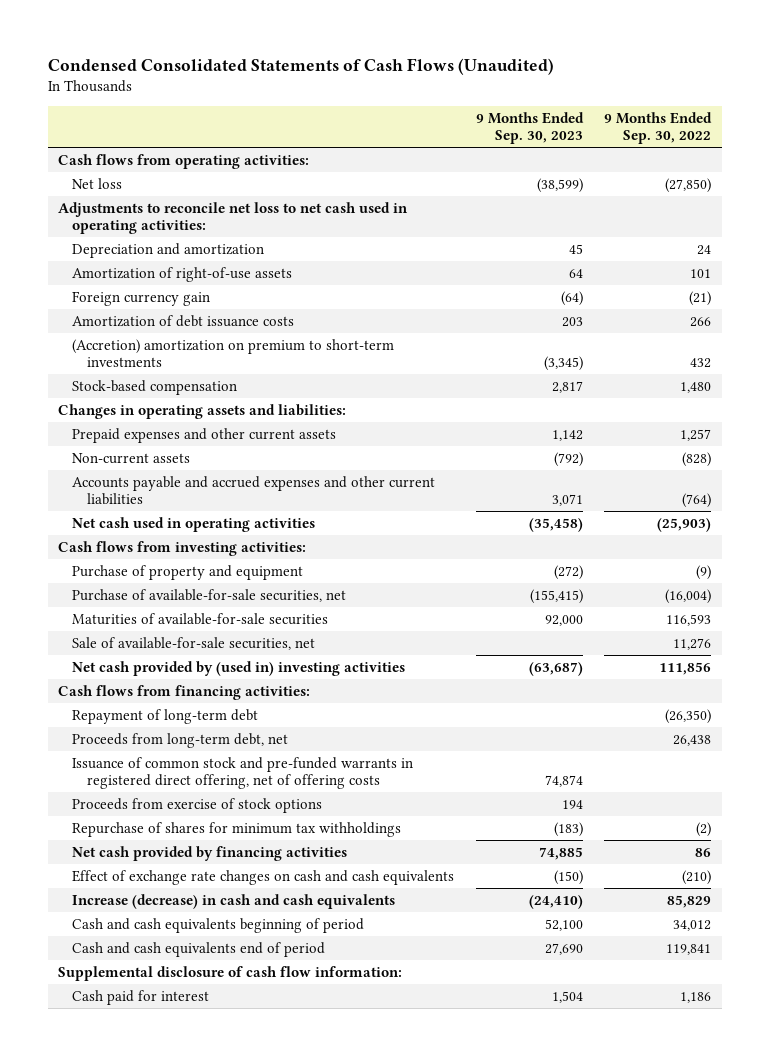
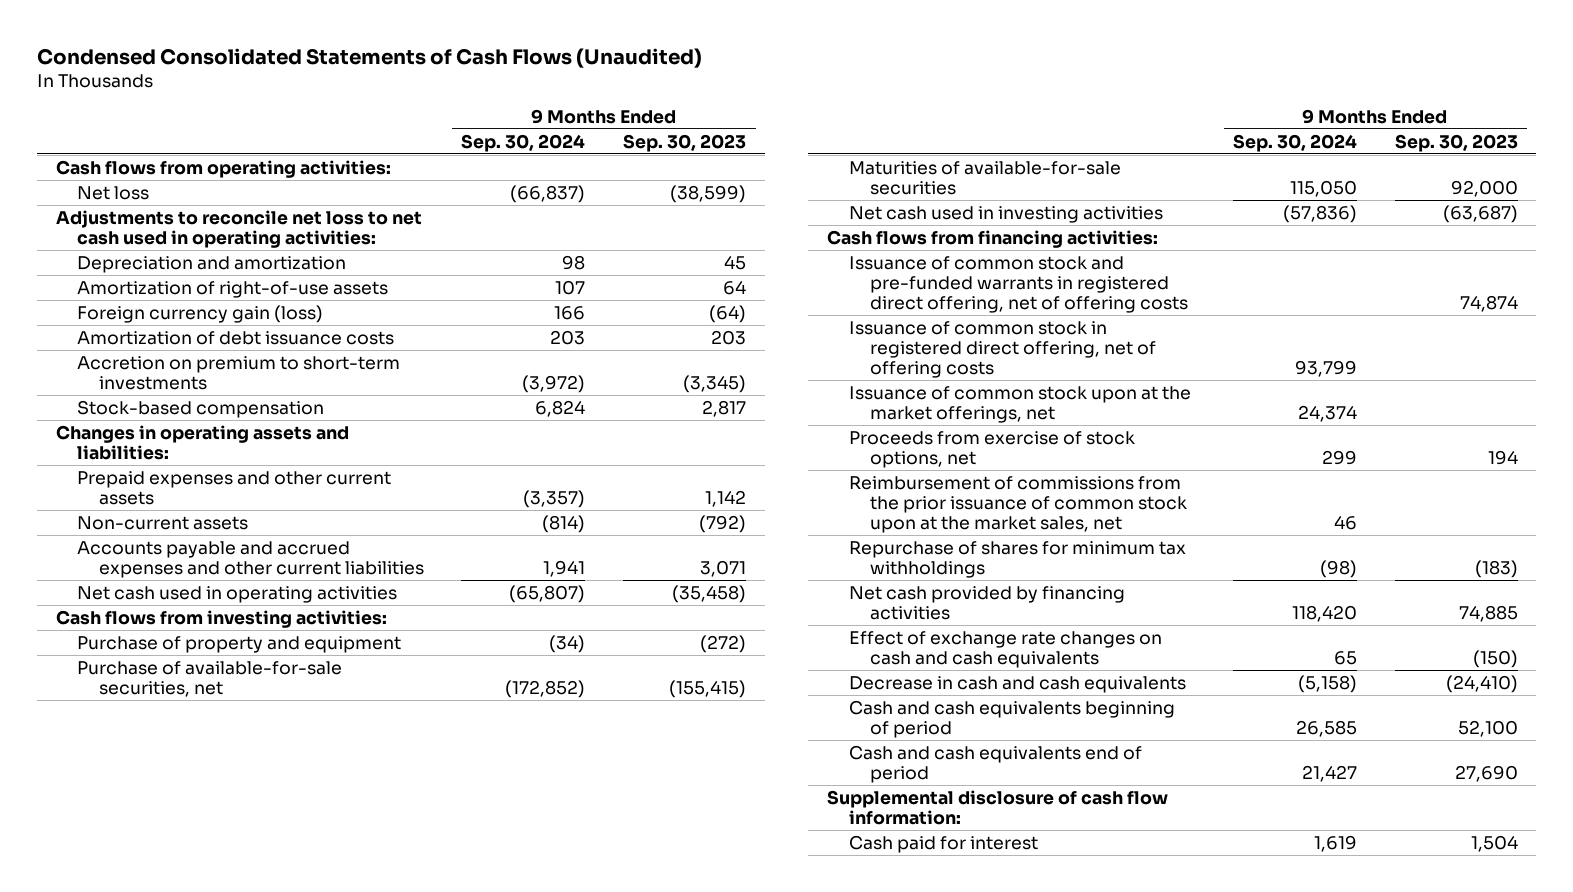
[604,111,713,145] 9 Months Ended Sep. 30, 2022 -> none
none -> [461,133,586,152] Sep. 30, 2024
[72,290,211,306] Foreign currency gain -> [77,304,324,323] Foreign currency gain (loss)
[72,338,395,368] (Accretion) amortization on premium to short-term investments -> [77,355,401,390] Accretion on premium to short-term investments
[72,636,316,650] Sale of available-for-sale securities, net -> none
[72,660,406,676] Net cash provided by (used in) investing activities -> [848,205,1163,223] Net cash used in investing activities
[72,708,259,724] Repayment of long-term debt -> none
[72,732,289,748] Proceeds from long-term debt, net -> none
none -> [848,320,1157,379] Issuance of common stock in registered direct offering, net of offering costs
none -> [848,385,1191,423] Issuance of common stock upon at the market offerings, net
[72,797,323,813] Proceeds from exercise of stock options -> [848,430,1135,468] Proceeds from exercise of stock options, net
none -> [848,475,1188,534] Reimbursement of commissions from the prior issuance of common stock upon at the market sales, net
[72,893,396,909] Increase (decrease) in cash and cash equivalents -> [848,675,1186,693] Decrease in cash and cash equivalents

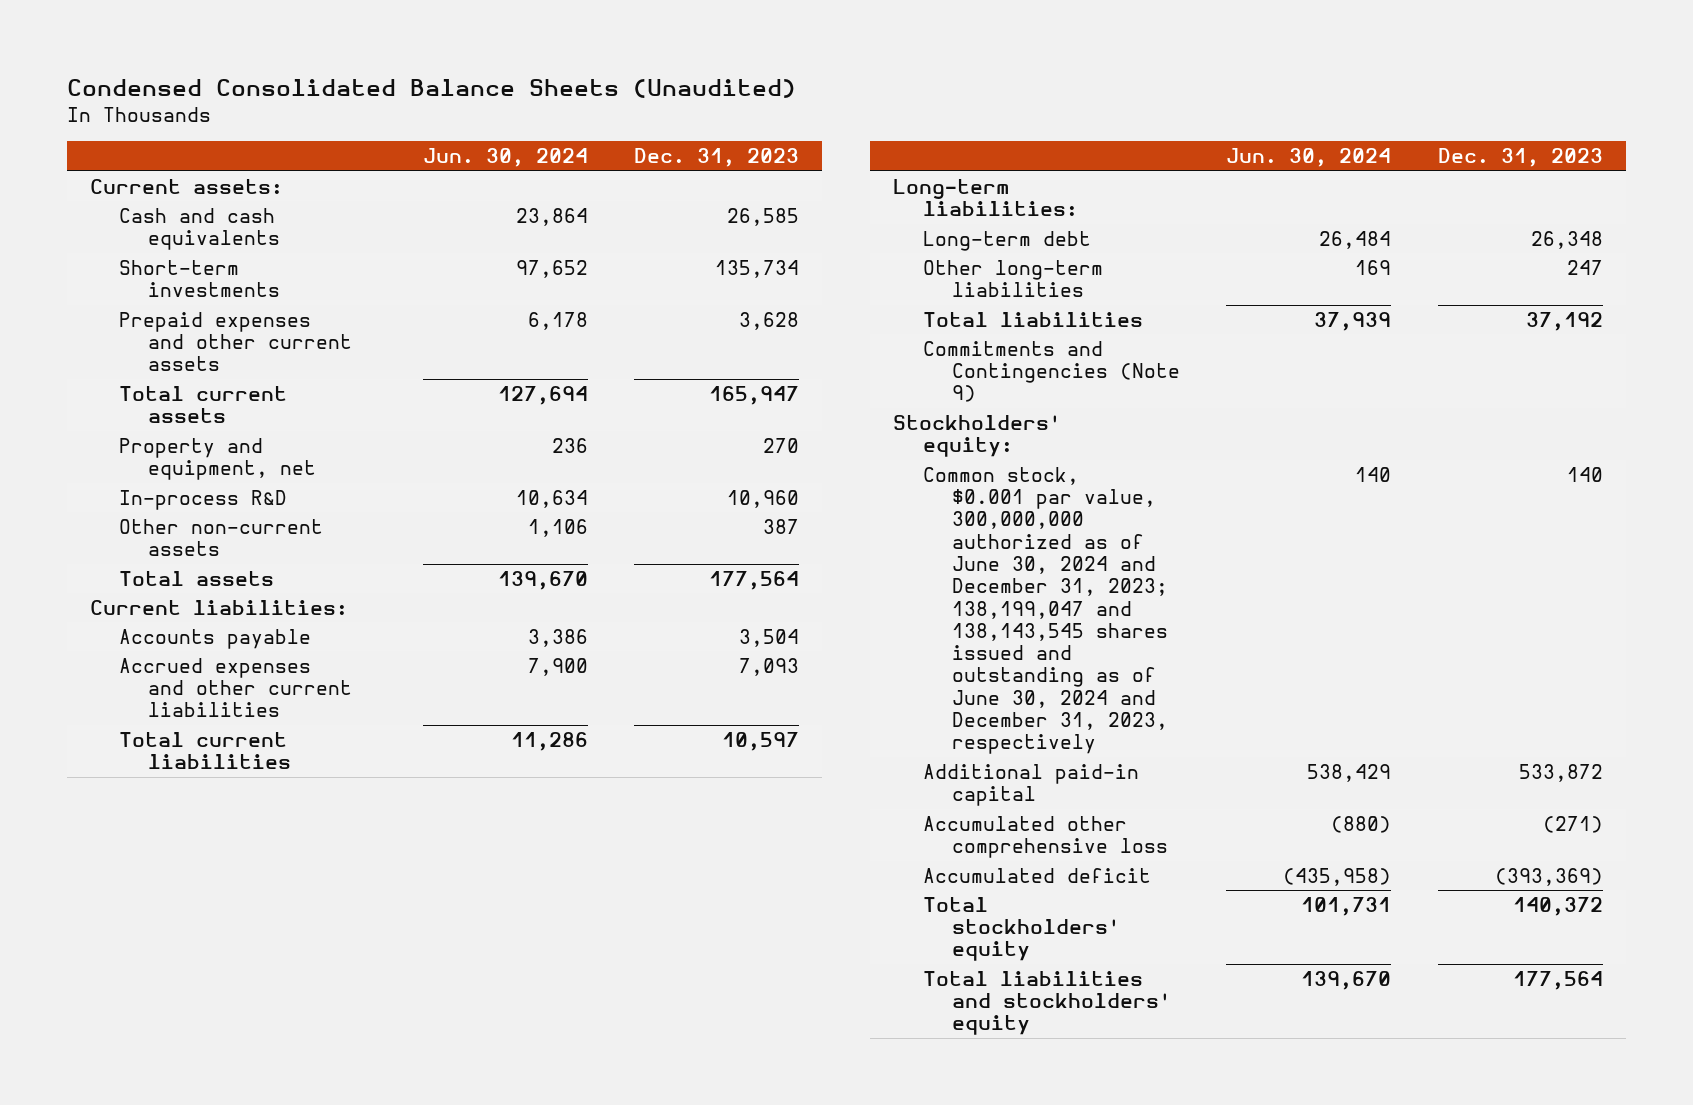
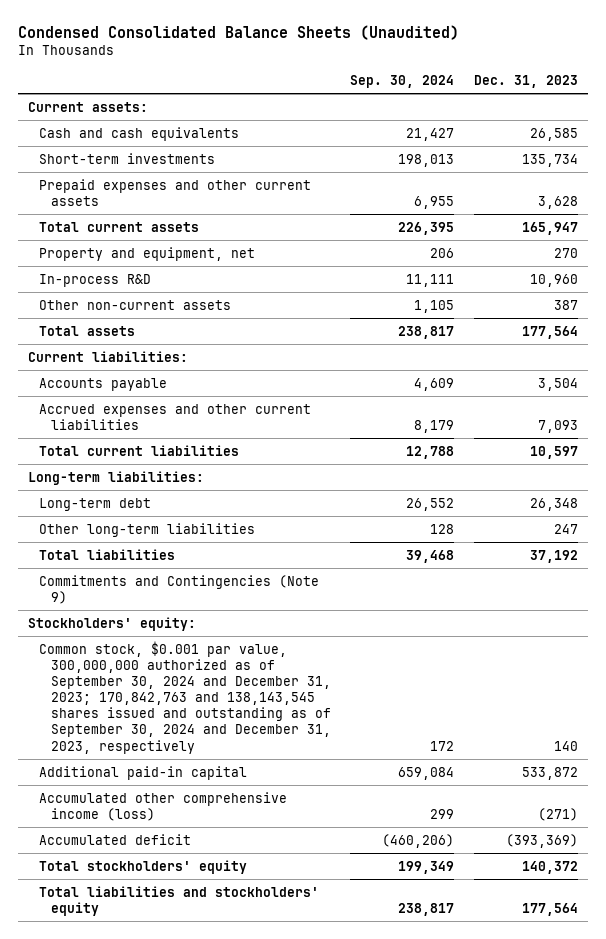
[422,148,588,168] Jun. 30, 2024 -> none
none -> [350,74,455,88] Sep. 30, 2024
[922,466,1168,755] Common stock, $0.001 par value, 300,000,000 authorized as of June 30, 2024 and December 31, 2023; 138,199,047 and 138,143,545 shares issued and outstanding as of June 30, 2024 and December 31, 2023, respectively -> [39,640,331,754] Common stock, $0.001 par value, 300,000,000 authorized as of September 30, 2024 and December 31, 2023; 170,842,763 and 138,143,545 shares issued and outstanding as of September 30, 2024 and December 31, 2023, respectively
[922,815,1168,859] Accumulated other comprehensive loss -> [39,791,288,821] Accumulated other comprehensive income (loss)

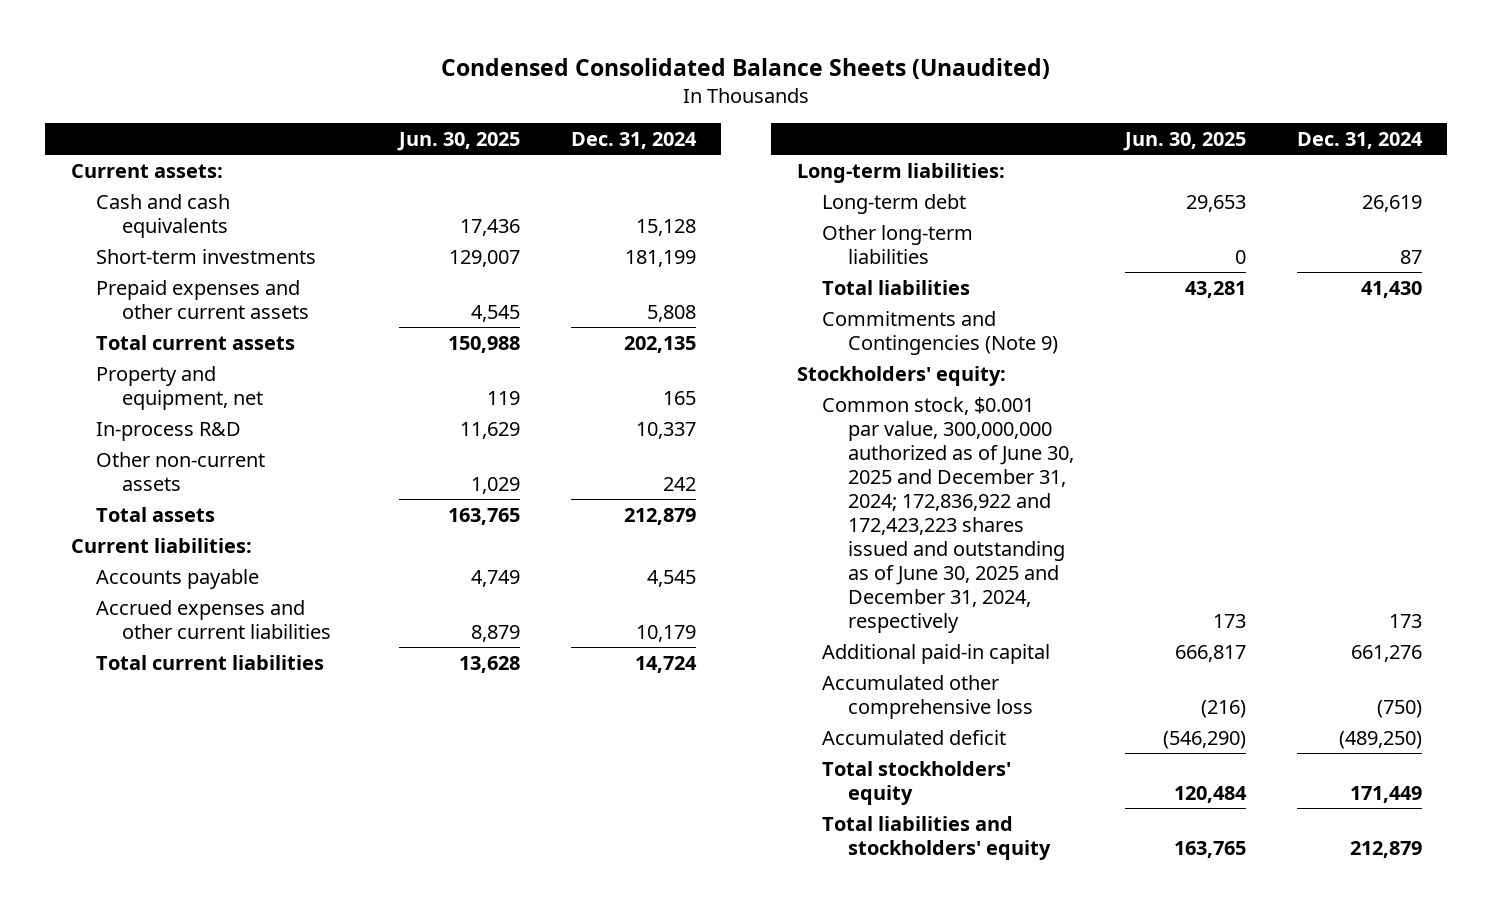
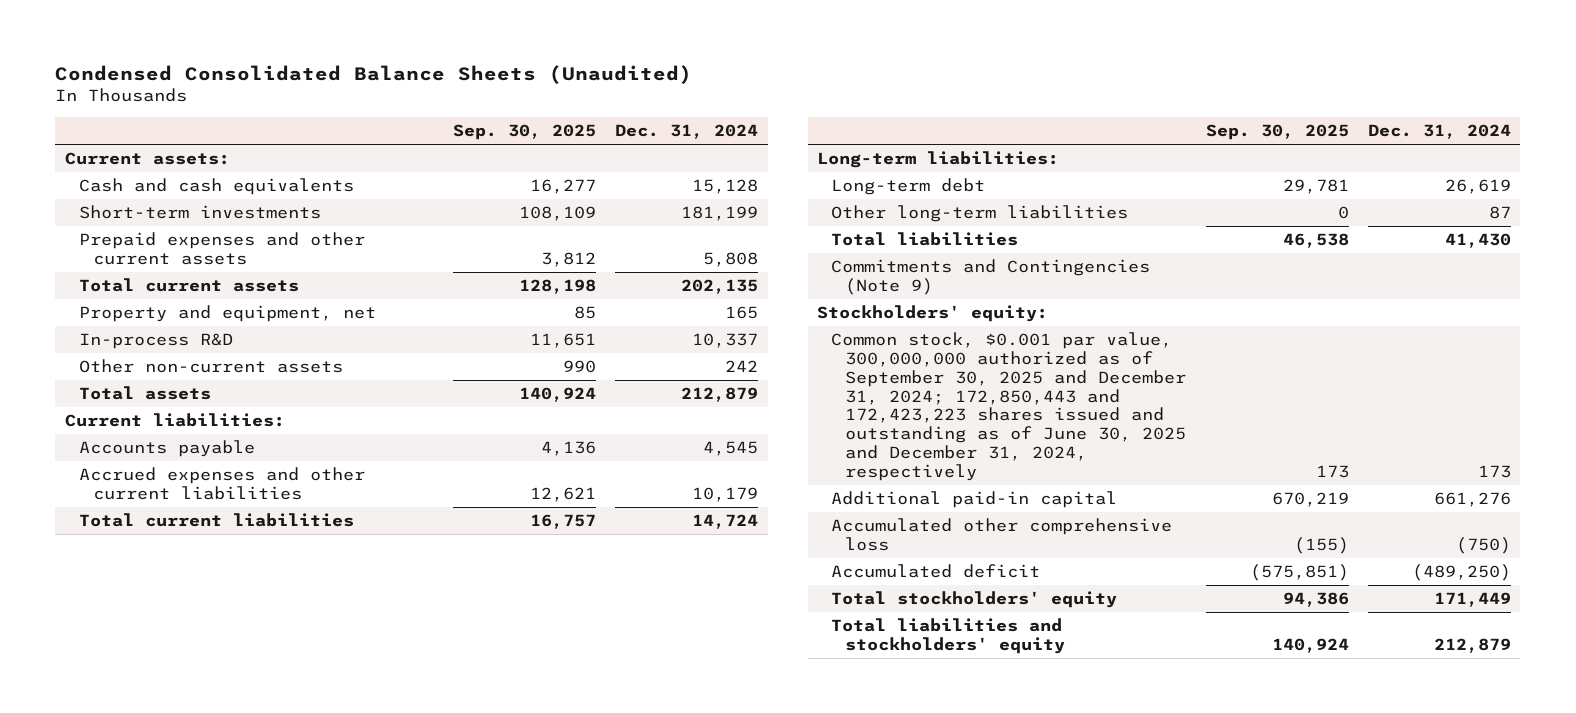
[396,131,520,151] Jun. 30, 2025 -> none
none -> [453,124,597,141] Sep. 30, 2025
[822,396,1074,633] Common stock, $0.001 par value, 300,000,000 authorized as of June 30, 2025 and December 31, 2024; 172,836,922 and 172,423,223 shares issued and outstanding as of June 30, 2025 and December 31, 2024, respectively -> [831,332,1187,481] Common stock, $0.001 par value, 300,000,000 authorized as of September 30, 2025 and December 31, 2024; 172,850,443 and 172,423,223 shares issued and outstanding as of June 30, 2025 and December 31, 2024, respectively

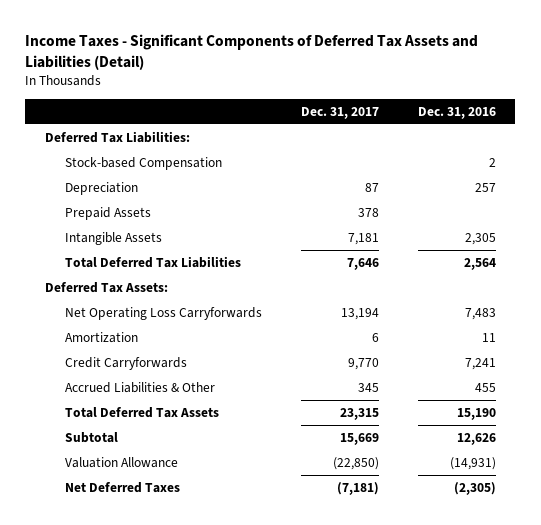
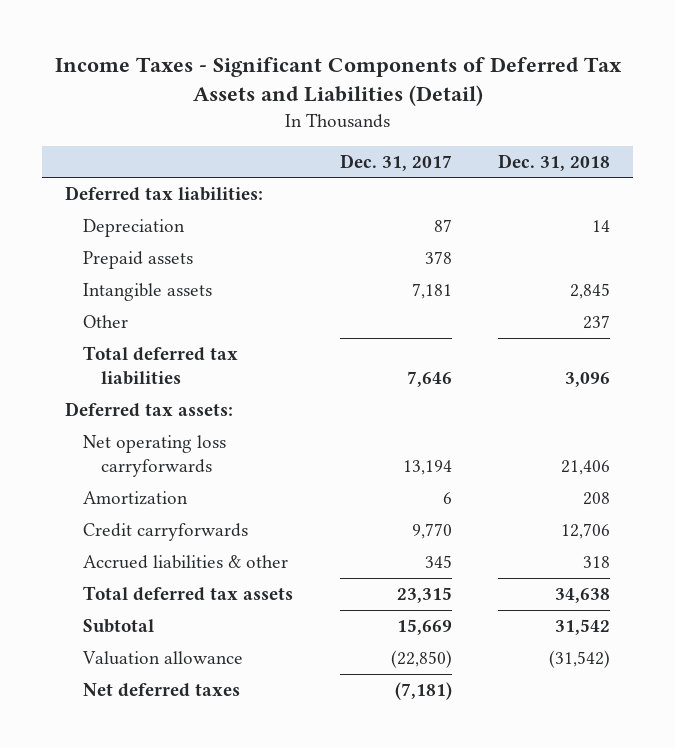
[417,106,496,119] Dec. 31, 2016 -> none
none -> [497,153,610,171] Dec. 31, 2018
[65,157,223,171] Stock-based Compensation -> none
[44,131,190,144] Deferred Tax Liabilities: -> [65,185,264,201] Deferred tax liabilities:
[65,207,152,221] Prepaid Assets -> [83,250,194,269] Prepaid assets
[65,232,163,246] Intangible Assets -> [83,282,213,301] Intangible assets
none -> [83,314,129,328] Other
[65,256,242,269] Total Deferred Tax Liabilities -> [83,345,239,386] Total deferred tax liabilities
[44,282,168,294] Deferred Tax Assets: -> [65,401,234,417] Deferred tax assets:
[65,307,263,321] Net Operating Loss Carryforwards -> [83,434,227,478] Net operating loss carryforwards
[65,357,188,371] Credit Carryforwards -> [83,522,249,541] Credit carryforwards
[65,382,216,394] Accrued Liabilities & Other -> [83,554,289,569] Accrued liabilities & other
[65,407,220,419] Total Deferred Tax Assets -> [83,585,294,601] Total deferred tax assets
[65,457,179,469] Valuation Allowance -> [82,650,244,665] Valuation allowance
[65,482,181,494] Net Deferred Taxes -> [83,682,241,697] Net deferred taxes

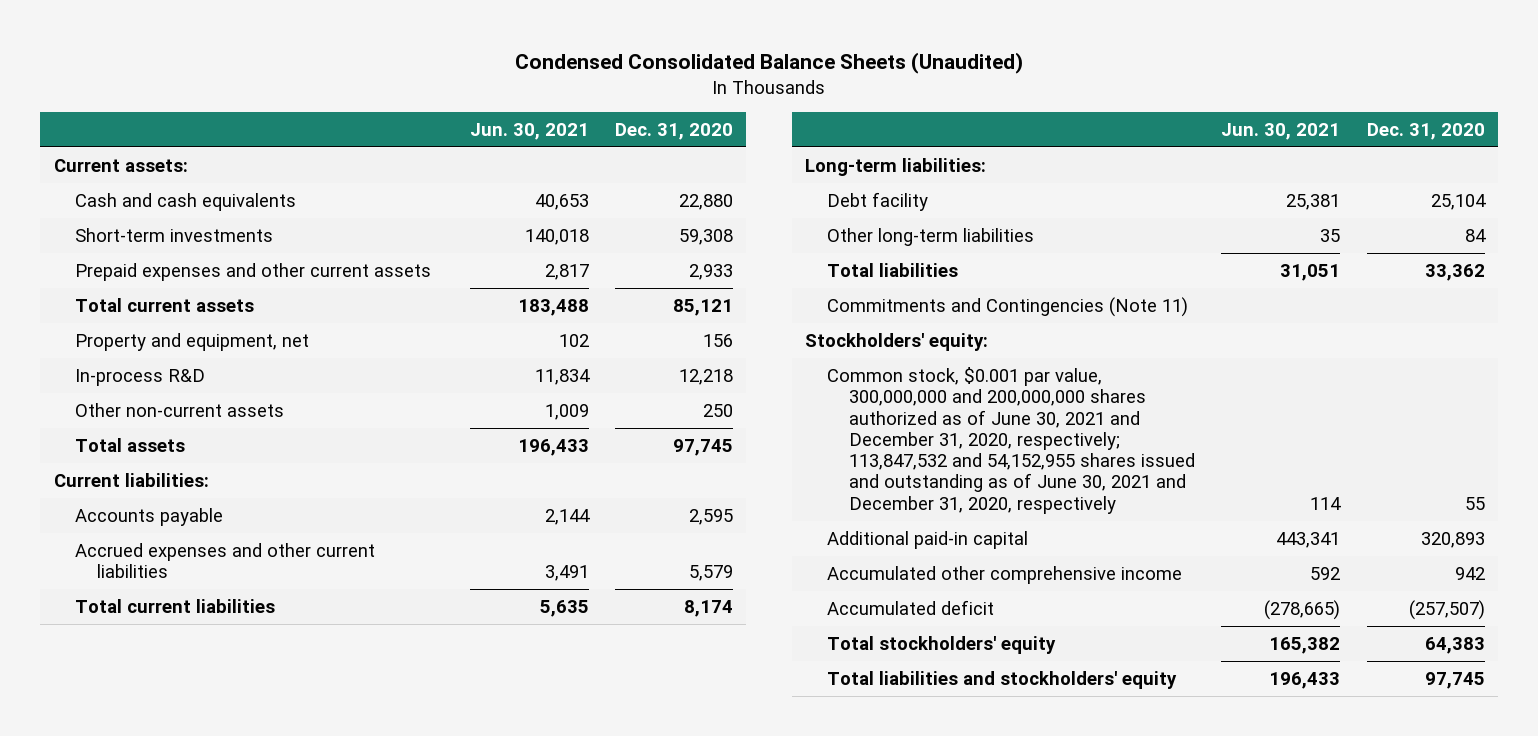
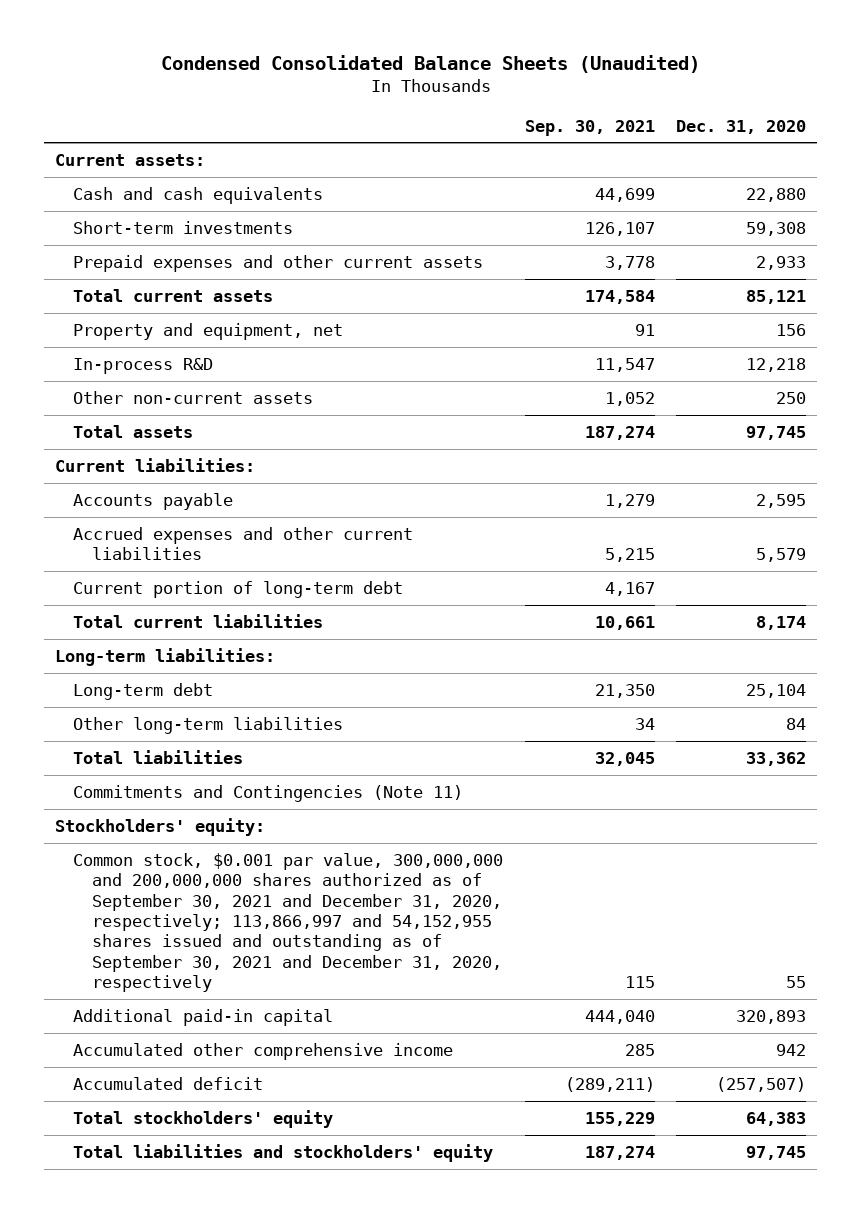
[469,122,589,140] Jun. 30, 2021 -> none
none -> [524,119,655,136] Sep. 30, 2021
none -> [73,580,404,598] Current portion of long-term debt
[826,192,928,212] Debt facility -> [73,682,214,700] Long-term debt
[826,367,1195,514] Common stock, $0.001 par value, 300,000,000 and 200,000,000 shares authorized as of June 30, 2021 and December 31, 2020, respectively; 113,847,532 and 54,152,955 shares issued and outstanding as of June 30, 2021 and December 31, 2020, respectively -> [73,852,504,993] Common stock, $0.001 par value, 300,000,000 and 200,000,000 shares authorized as of September 30, 2021 and December 31, 2020, respectively; 113,866,997 and 54,152,955 shares issued and outstanding as of September 30, 2021 and December 31, 2020, respectively

